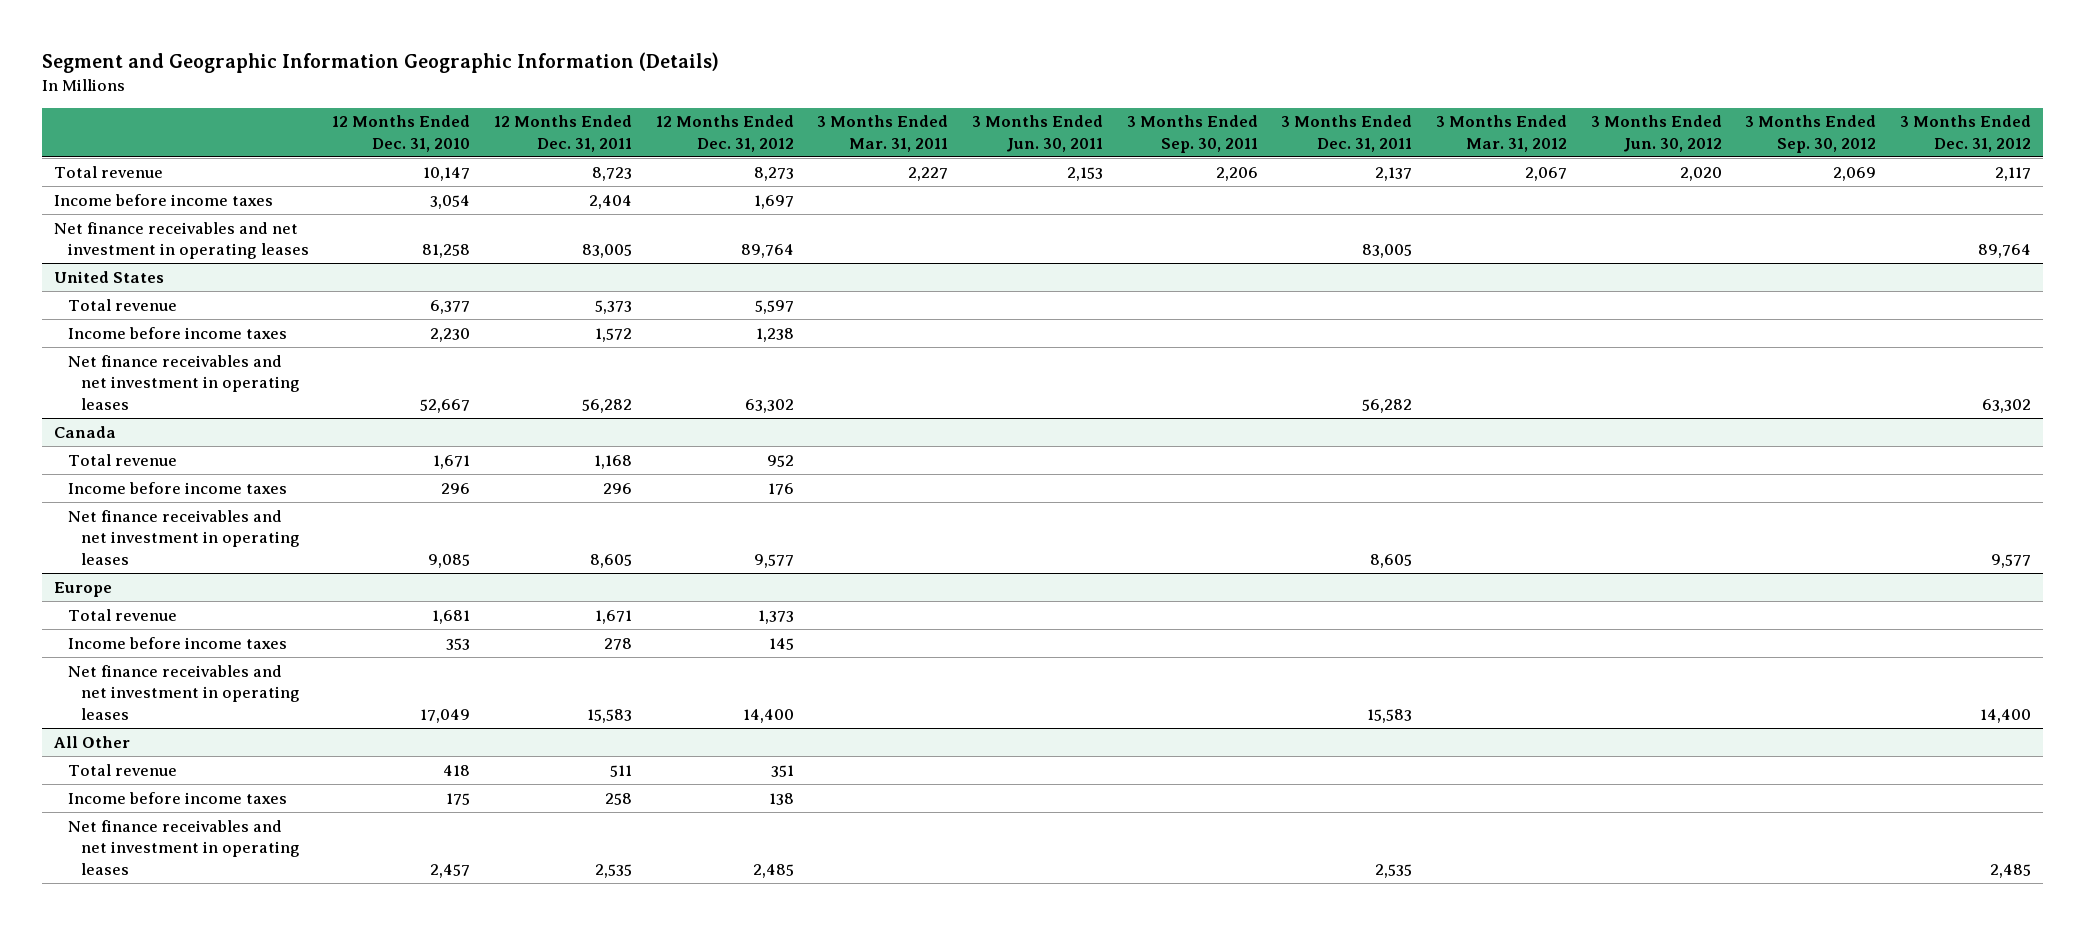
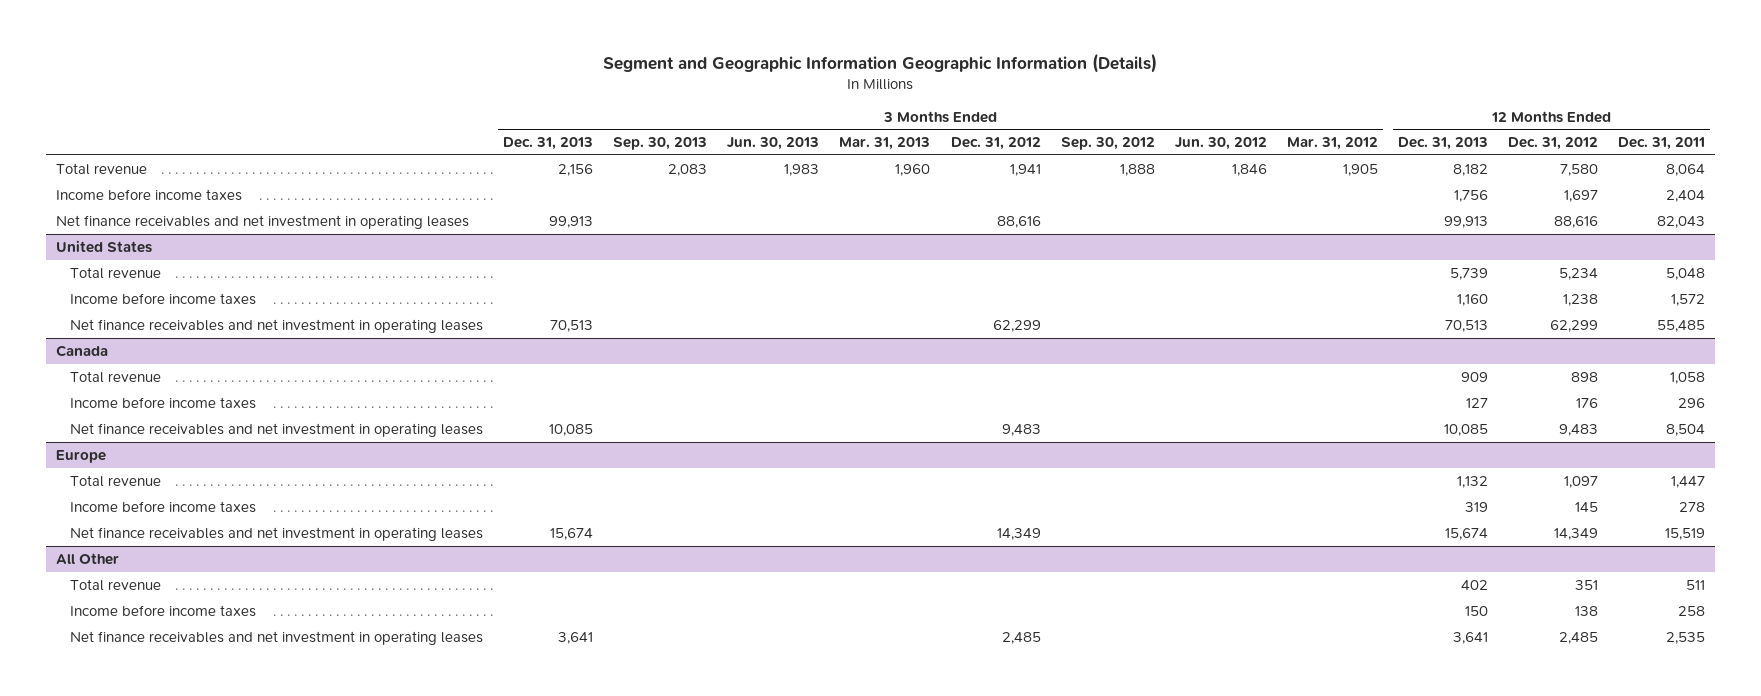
[332,115,471,152] 12 Months Ended Dec. 31, 2010 -> none
[817,115,949,152] 3 Months Ended Mar. 31, 2011 -> none
[971,115,1103,152] 3 Months Ended Jun. 30, 2011 -> none
[1126,115,1258,153] 3 Months Ended Sep. 30, 2011 -> none
[1281,115,1413,152] 3 Months Ended Dec. 31, 2011 -> none
none -> [503,137,594,151] Dec. 31, 2013
none -> [613,137,708,151] Sep. 30, 2013
none -> [727,137,820,151] Jun. 30, 2013
none -> [839,137,931,151] Mar. 31, 2013
none -> [1398,137,1489,151] Dec. 31, 2013
[592,166,633,181] 8,723 -> [1666,163,1706,176] 8,064
[753,166,794,181] 8,273 -> [1560,163,1599,176] 7,580
[1524,166,1567,181] 2,067 -> [1342,163,1378,176] 1,905
[1679,166,1722,181] 2,020 -> [1231,163,1267,176] 1,846
[1833,166,1877,181] 2,069 -> [1119,163,1155,176] 1,888
[1994,166,2031,181] 2,117 -> [1009,163,1041,176] 1,941
[582,244,633,259] 83,005 -> [1657,215,1706,228] 82,043
[740,244,794,259] 89,764 -> [1554,215,1599,228] 88,616
[1977,244,2031,259] 89,764 -> [996,215,1041,228] 88,616
[595,299,633,314] 5,373 -> [1666,267,1706,280] 5,048
[754,299,794,314] 5,597 -> [1559,267,1599,280] 5,234
[582,398,633,413] 56,282 -> [1657,319,1706,332] 55,485
[744,398,794,413] 63,302 -> [1550,319,1599,332] 62,299
[1981,398,2031,413] 63,302 -> [992,319,1041,332] 62,299
[594,454,633,469] 1,168 -> [1670,371,1706,384] 1,058
[766,454,794,467] 952 -> [1571,371,1599,382] 898
[590,553,633,568] 8,605 -> [1666,423,1706,436] 8,504
[753,553,794,568] 9,577 -> [1559,423,1599,436] 9,483
[1990,553,2031,568] 9,577 -> [1001,423,1041,436] 9,483
[595,609,633,624] 1,671 -> [1671,475,1706,488] 1,447
[757,609,794,624] 1,373 -> [1564,475,1599,488] 1,097
[587,708,633,723] 15,583 -> [1665,527,1706,540] 15,519
[742,708,794,723] 14,400 -> [1554,527,1599,540] 14,349
[1979,708,2031,723] 14,400 -> [996,527,1041,540] 14,349

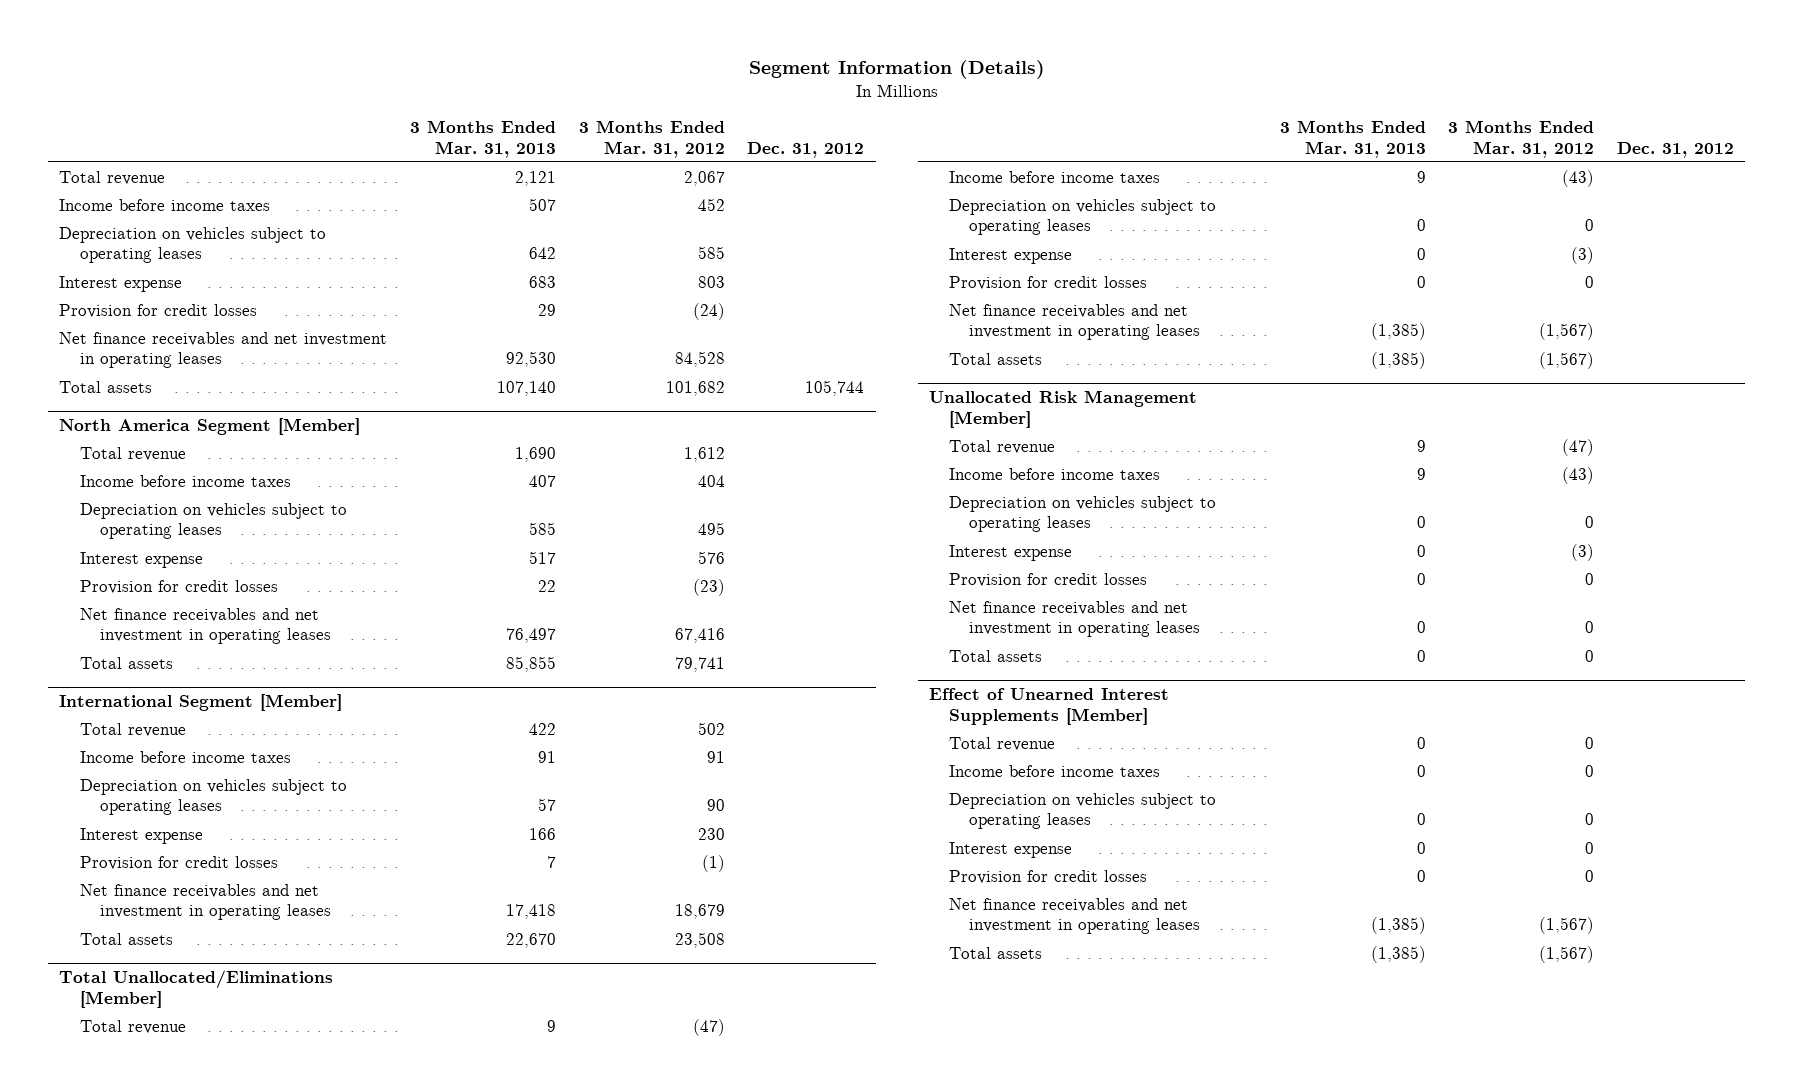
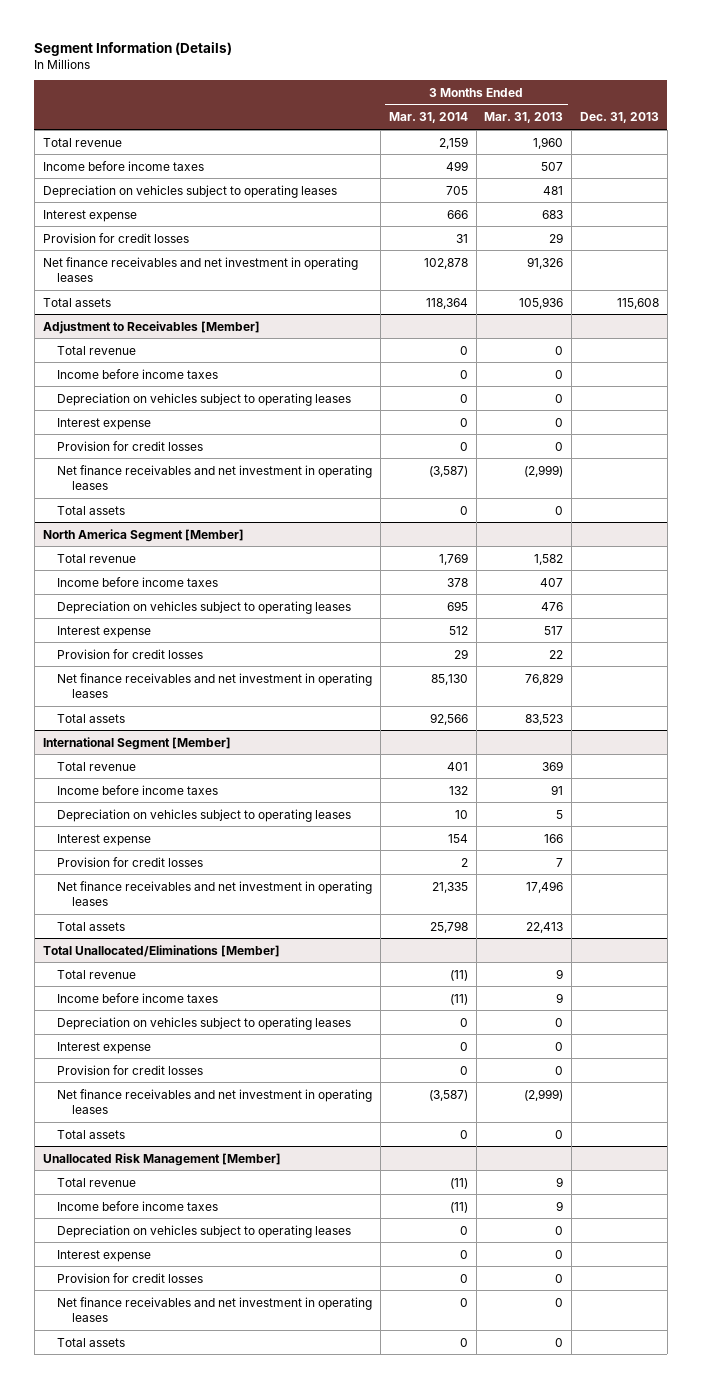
[578,119,725,158] 3 Months Ended Mar. 31, 2012 -> none
[747,141,865,158] Dec. 31, 2012 -> none
none -> [388,112,468,124] Mar. 31, 2014
none -> [579,112,659,124] Dec. 31, 2013
[515,170,557,186] 2,121 -> [533,136,564,149] 1,960
[529,247,557,260] 642 -> [543,185,564,195] 481
[506,351,557,368] 92,530 -> [527,256,564,269] 91,326
[497,380,557,396] 107,140 -> [519,296,564,309] 105,936
none -> [42,320,260,334] Adjustment to Receivables [Member]
none -> [57,345,137,355] Total revenue
none -> [57,368,219,379] Income before income taxes
none -> [57,392,352,406] Depreciation on vehicles subject to operating leases
none -> [57,417,152,430] Interest expense
none -> [57,440,204,451] Provision for credit losses
none -> [57,464,373,490] Net finance receivables and net investment in operating leases
none -> [57,505,126,515] Total assets
[515,446,557,462] 1,690 -> [534,553,564,565] 1,582
[529,522,557,536] 585 -> [541,601,564,611] 476
[506,628,557,644] 76,497 -> [525,672,564,685] 76,829
[506,655,557,672] 85,855 -> [525,713,564,725] 83,523
[529,722,557,735] 422 -> [542,760,564,771] 369
[538,798,557,812] 57 -> [556,809,564,819] 5
[506,904,557,920] 17,418 -> [526,880,564,893] 17,496
[506,932,557,948] 22,670 -> [526,921,564,933] 22,413
[1370,323,1426,341] (1,385) -> [524,1088,564,1101] (2,999)
[1370,351,1426,369] (1,385) -> [555,1129,564,1139] 0
[928,688,1169,725] Effect of Unearned Interest Supplements [Member] -> none
[949,736,1056,751] Total revenue -> none
[949,764,1161,777] Income before income taxes -> none
[949,792,1217,830] Depreciation on vehicles subject to operating leases -> none
[949,841,1073,858] Interest expense -> none
[949,869,1148,884] Provision for credit losses -> none
[949,897,1201,935] Net finance receivables and net investment in operating leases -> none
[949,946,1043,959] Total assets -> none

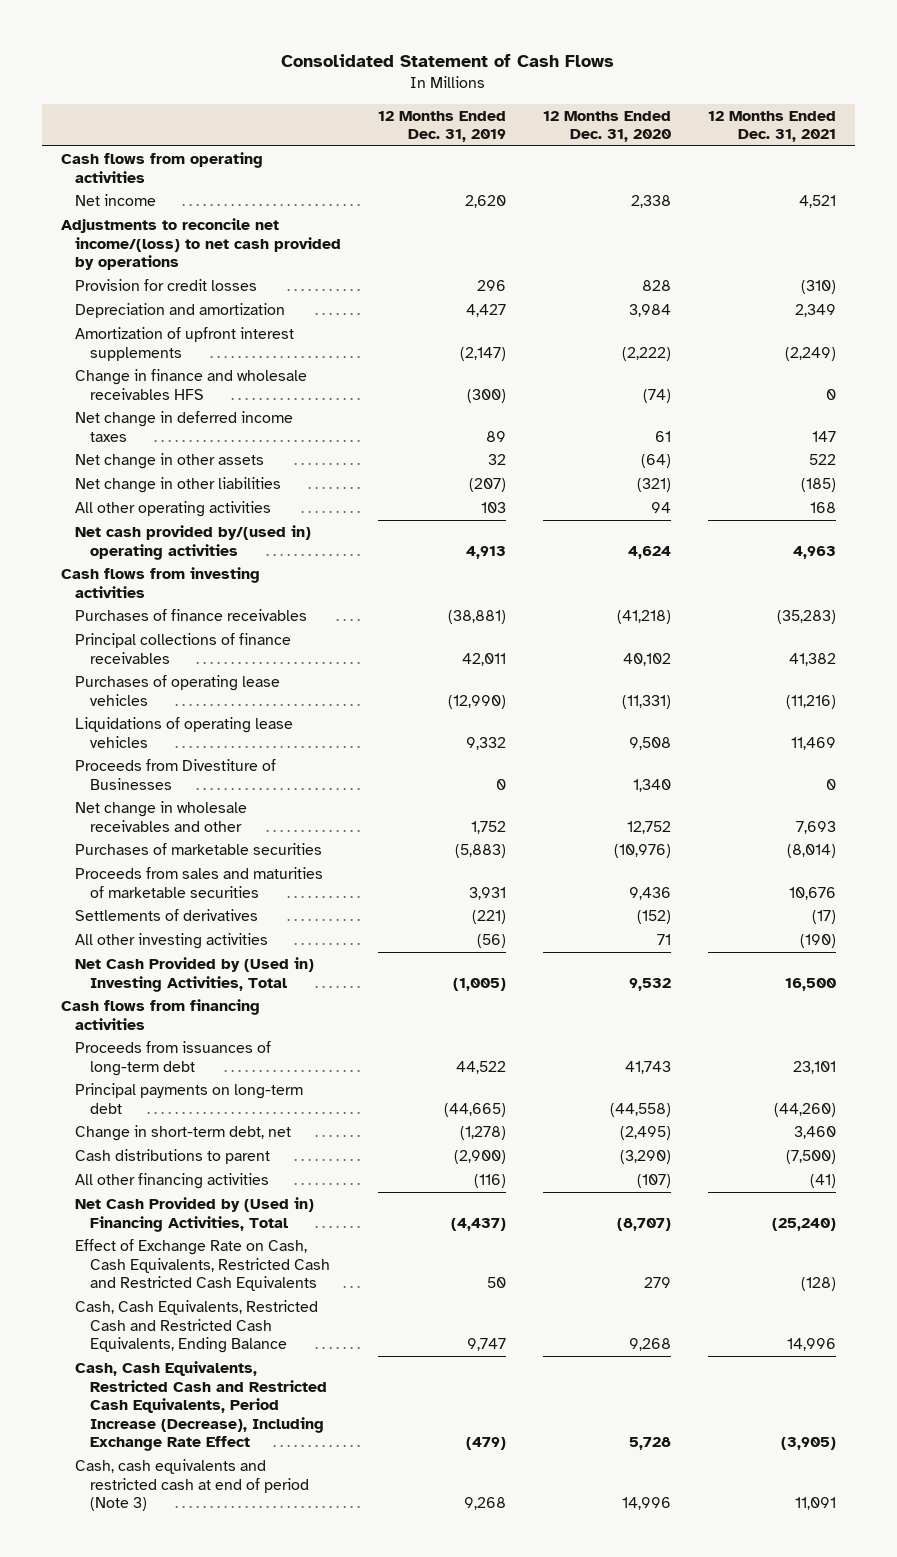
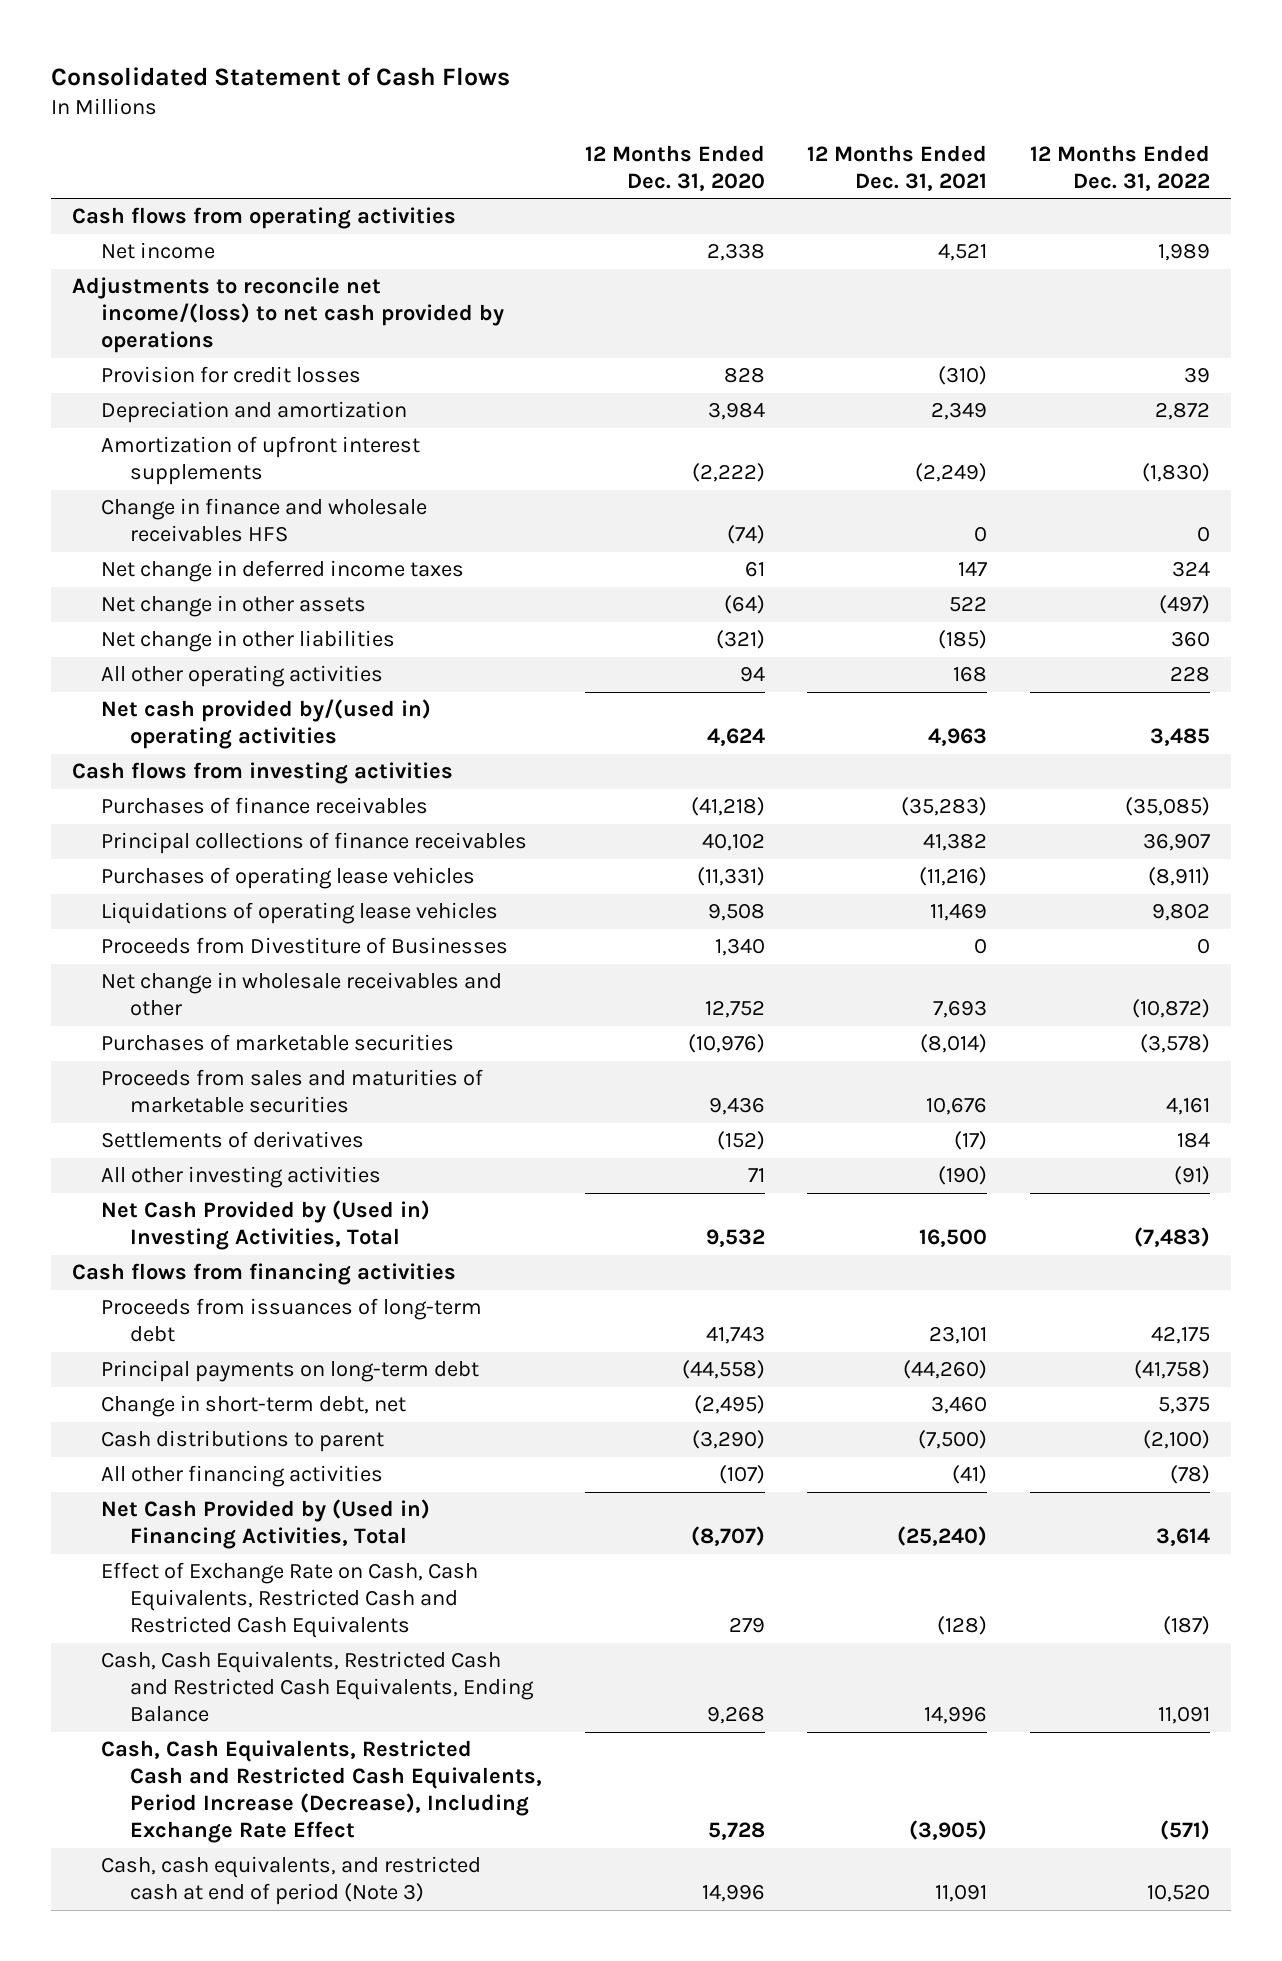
[378,110,507,143] 12 Months Ended Dec. 31, 2019 -> none
none -> [1030,144,1211,191] 12 Months Ended Dec. 31, 2022
[75,1459,309,1512] Cash, cash equivalents and restricted cash at end of period (Note 3) -> [101,1856,482,1906] Cash, cash equivalents, and restricted cash at end of period (Note 3)

